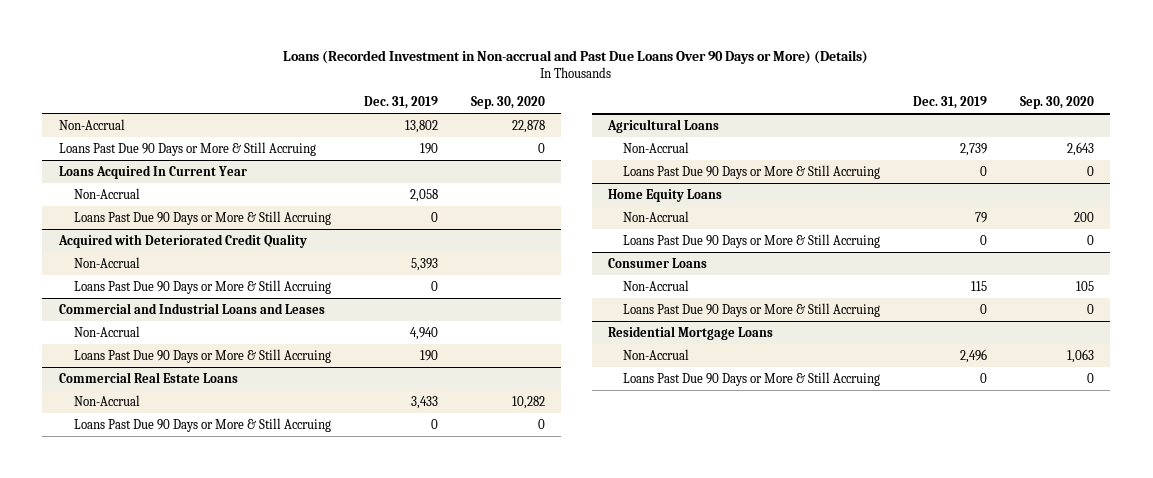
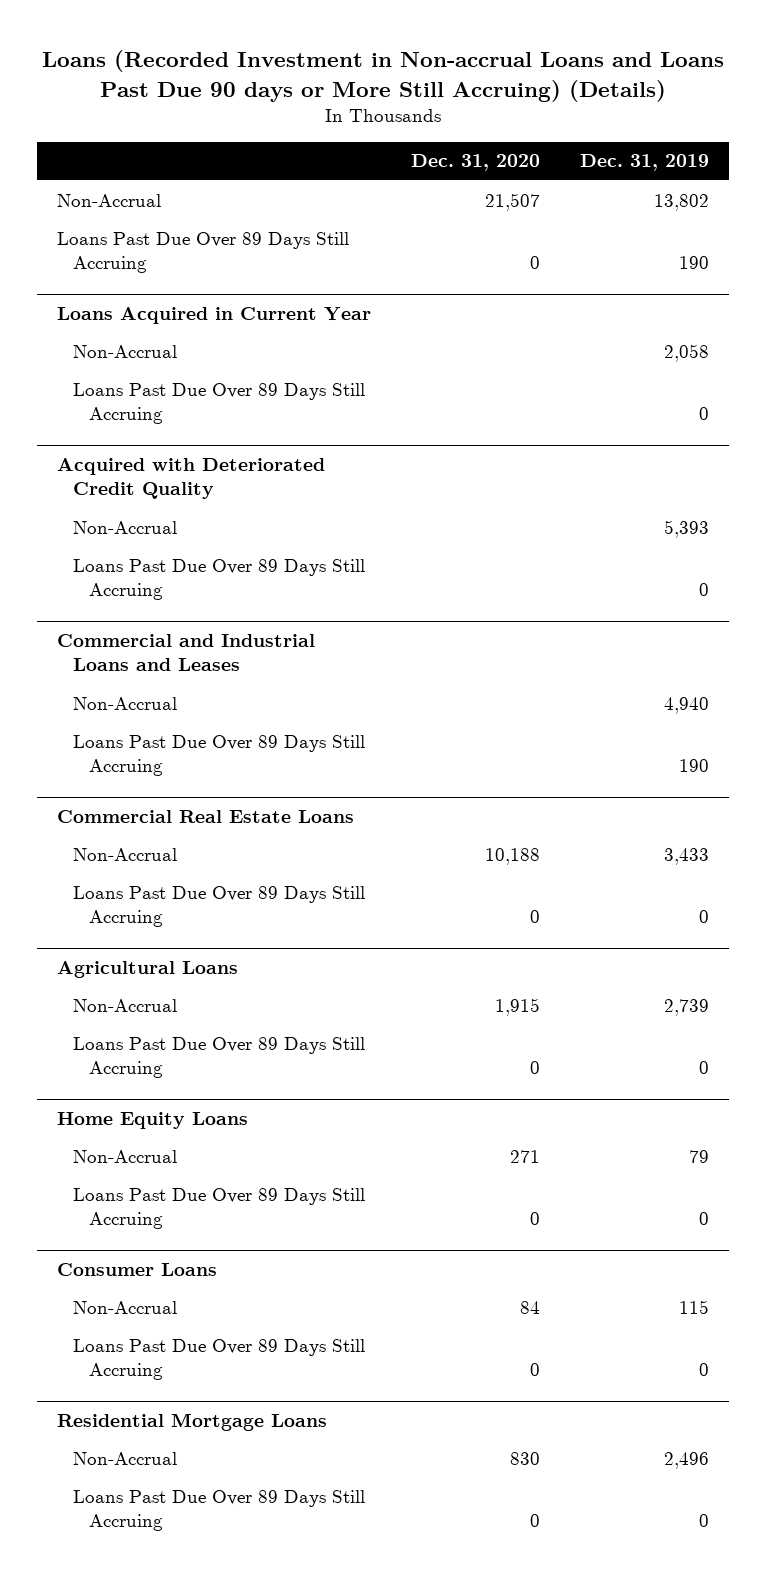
[283,50,869,65] Loans (Recorded Investment in Non-accrual and Past Due Loans Over 90 Days or More) (Details) -> [42,50,725,102] Loans (Recorded Investment in Non-accrual Loans and Loans Past Due 90 days or More Still Accruing) (Details)
[470,96,545,110] Sep. 30, 2020 -> none
none -> [411,154,541,172] Dec. 31, 2020
[58,141,316,156] Loans Past Due 90 Days or More & Still Accruing -> [57,231,350,274] Loans Past Due Over 89 Days Still Accruing
[58,164,247,179] Loans Acquired In Current Year -> [57,306,372,324] Loans Acquired in Current Year
[74,210,332,225] Loans Past Due 90 Days or More & Still Accruing -> [73,382,366,425] Loans Past Due Over 89 Days Still Accruing
[74,279,332,294] Loans Past Due 90 Days or More & Still Accruing -> [73,558,366,601] Loans Past Due Over 89 Days Still Accruing
[74,348,332,363] Loans Past Due 90 Days or More & Still Accruing -> [73,734,366,777] Loans Past Due Over 89 Days Still Accruing
[74,417,332,432] Loans Past Due 90 Days or More & Still Accruing -> [73,885,366,928] Loans Past Due Over 89 Days Still Accruing
[623,164,881,179] Loans Past Due 90 Days or More & Still Accruing -> [73,1036,366,1079] Loans Past Due Over 89 Days Still Accruing
[623,233,881,248] Loans Past Due 90 Days or More & Still Accruing -> [73,1187,366,1230] Loans Past Due Over 89 Days Still Accruing
[623,302,881,317] Loans Past Due 90 Days or More & Still Accruing -> [73,1338,366,1381] Loans Past Due Over 89 Days Still Accruing
[623,371,881,386] Loans Past Due 90 Days or More & Still Accruing -> [73,1489,366,1532] Loans Past Due Over 89 Days Still Accruing

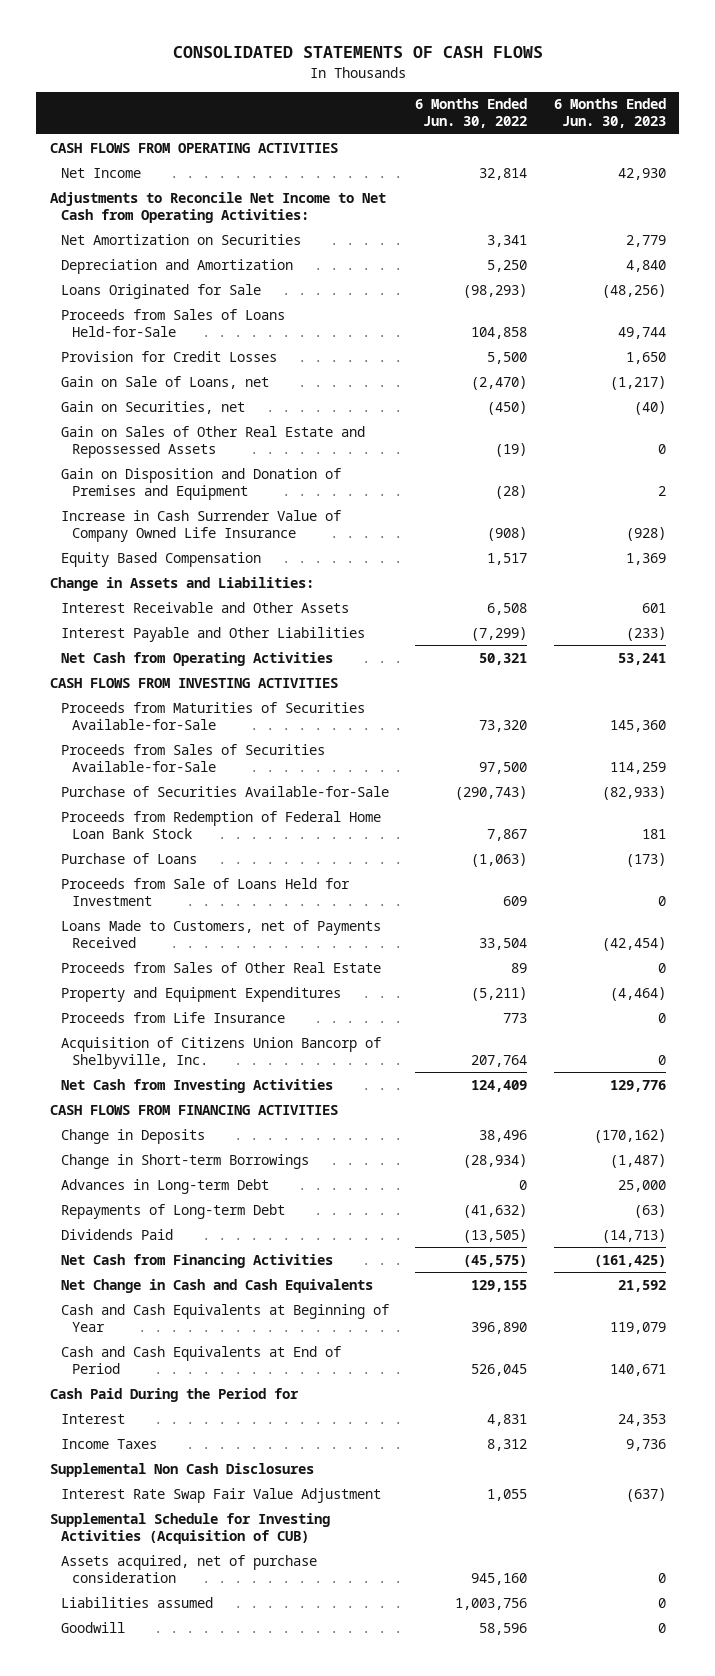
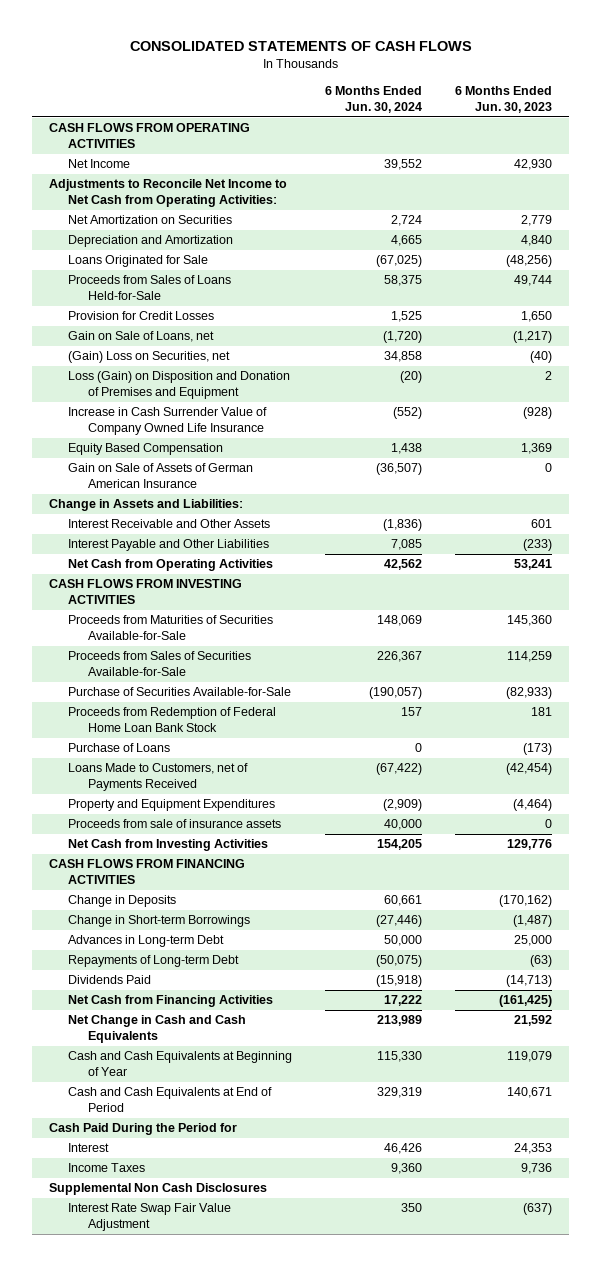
[415,98,528,129] 6 Months Ended Jun. 30, 2022 -> none
none -> [325,86,423,113] 6 Months Ended Jun. 30, 2024
[60,425,365,458] Gain on Sales of Other Real Estate and Repossessed Assets -> none
[60,400,245,414] Gain on Securities, net -> [68,351,231,364] (Gain) Loss on Securities, net
[60,467,341,500] Gain on Disposition and Donation of Premises and Equipment -> [68,371,291,400] Loss (Gain) on Disposition and Donation of Premises and Equipment
none -> [68,463,254,489] Gain on Sale of Assets of German American Insurance
[60,877,350,906] Proceeds from Sale of Loans Held for Investment -> none
[60,961,381,973] Proceeds from Sales of Other Real Estate -> none
[60,1011,285,1023] Proceeds from Life Insurance -> none
[60,1036,381,1069] Acquisition of Citizens Union Bancorp of Shelbyville, Inc. -> none
none -> [68,819,282,829] Proceeds from sale of insurance assets
[49,1512,330,1544] Supplemental Schedule for Investing Activities (Acquisition of CUB) -> none
[60,1554,317,1583] Assets acquired, net of purchase consideration -> none
[60,1596,213,1608] Liabilities assumed -> none
[60,1621,125,1633] Goodwill -> none

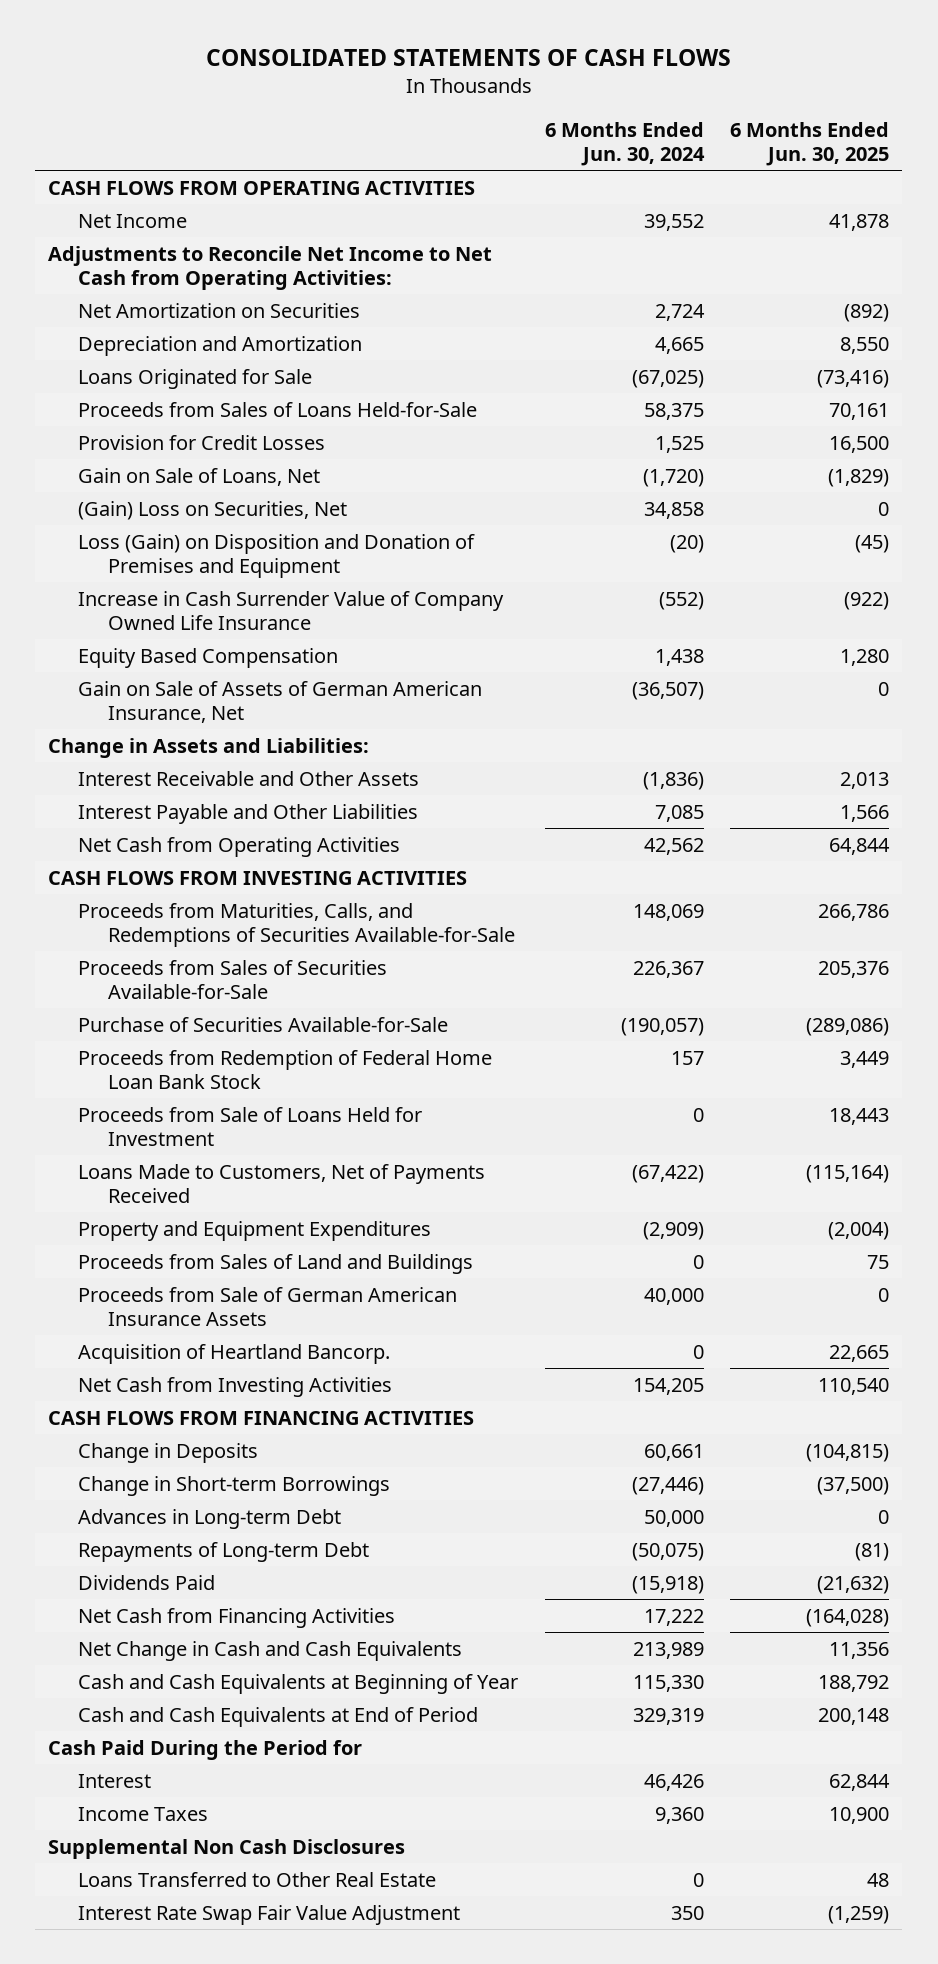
[455,86,553,113] 6 Months Ended Jun. 30, 2023 -> none
none -> [730,121,890,166] 6 Months Ended Jun. 30, 2025
[68,331,215,343] Gain on Sale of Loans, net -> [78,467,321,486] Gain on Sale of Loans, Net
[68,351,231,364] (Gain) Loss on Securities, net -> [78,500,348,520] (Gain) Loss on Securities, Net
[68,463,254,489] Gain on Sale of Assets of German American Insurance -> [78,680,483,723] Gain on Sale of Assets of German American Insurance, Net
[68,615,274,641] Proceeds from Maturities of Securities Available-for-Sale -> [78,902,516,947] Proceeds from Maturities, Calls, and Redemptions of Securities Available-for-Sale
[68,743,171,753] Purchase of Loans -> none
none -> [78,1106,423,1146] Proceeds from Sale of Loans Held for Investment
[68,763,249,792] Loans Made to Customers, net of Payments Received -> [78,1163,486,1203] Loans Made to Customers, Net of Payments Received
none -> [78,1253,474,1274] Proceeds from Sales of Land and Buildings
[68,819,282,829] Proceeds from sale of insurance assets -> [78,1286,458,1326] Proceeds from Sale of German American Insurance Assets
none -> [78,1343,391,1364] Acquisition of Heartland Bancorp.
none -> [78,1871,437,1887] Loans Transferred to Other Real Estate

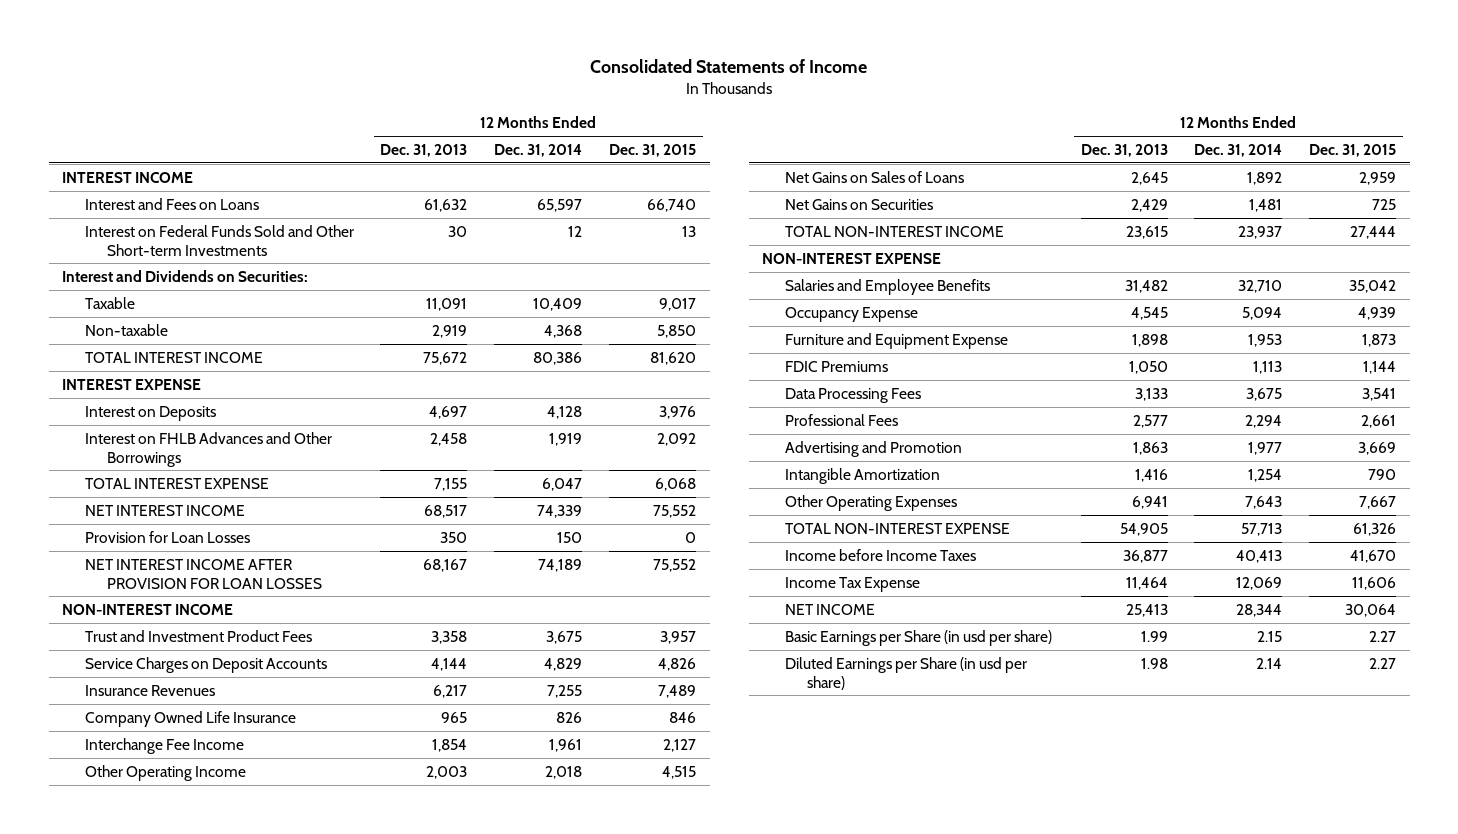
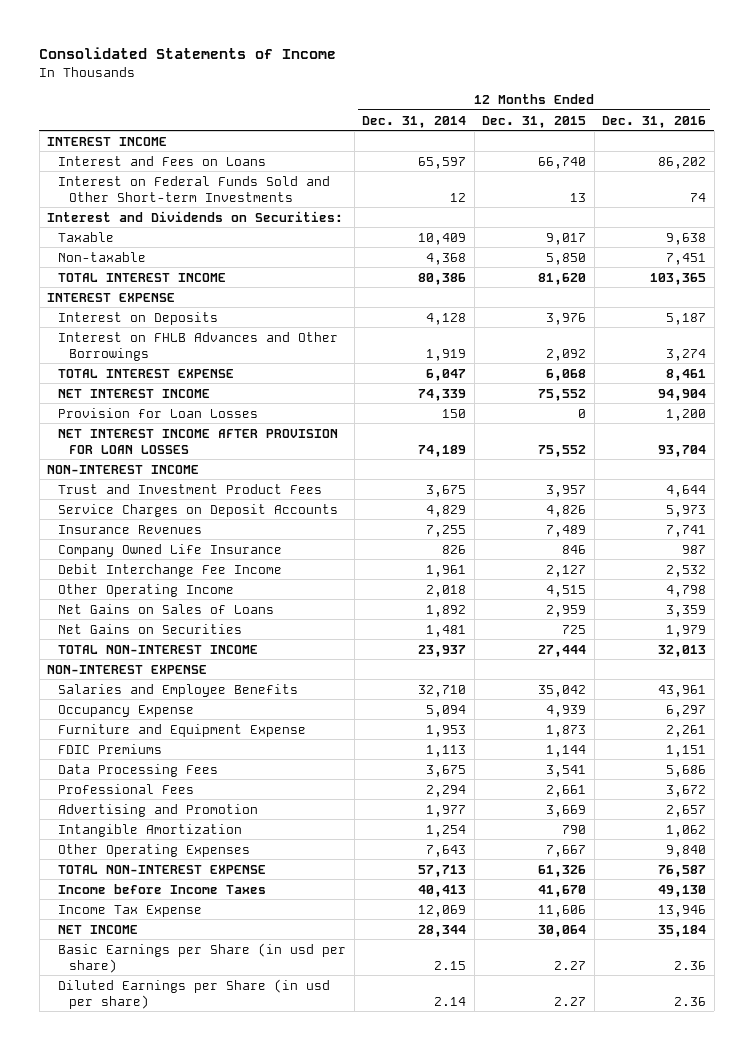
[380,144,468,158] Dec. 31, 2013 -> none
none -> [602,115,707,128] Dec. 31, 2016
[84,737,244,754] Interchange Fee Income -> [58,563,283,577] Debit Interchange Fee Income

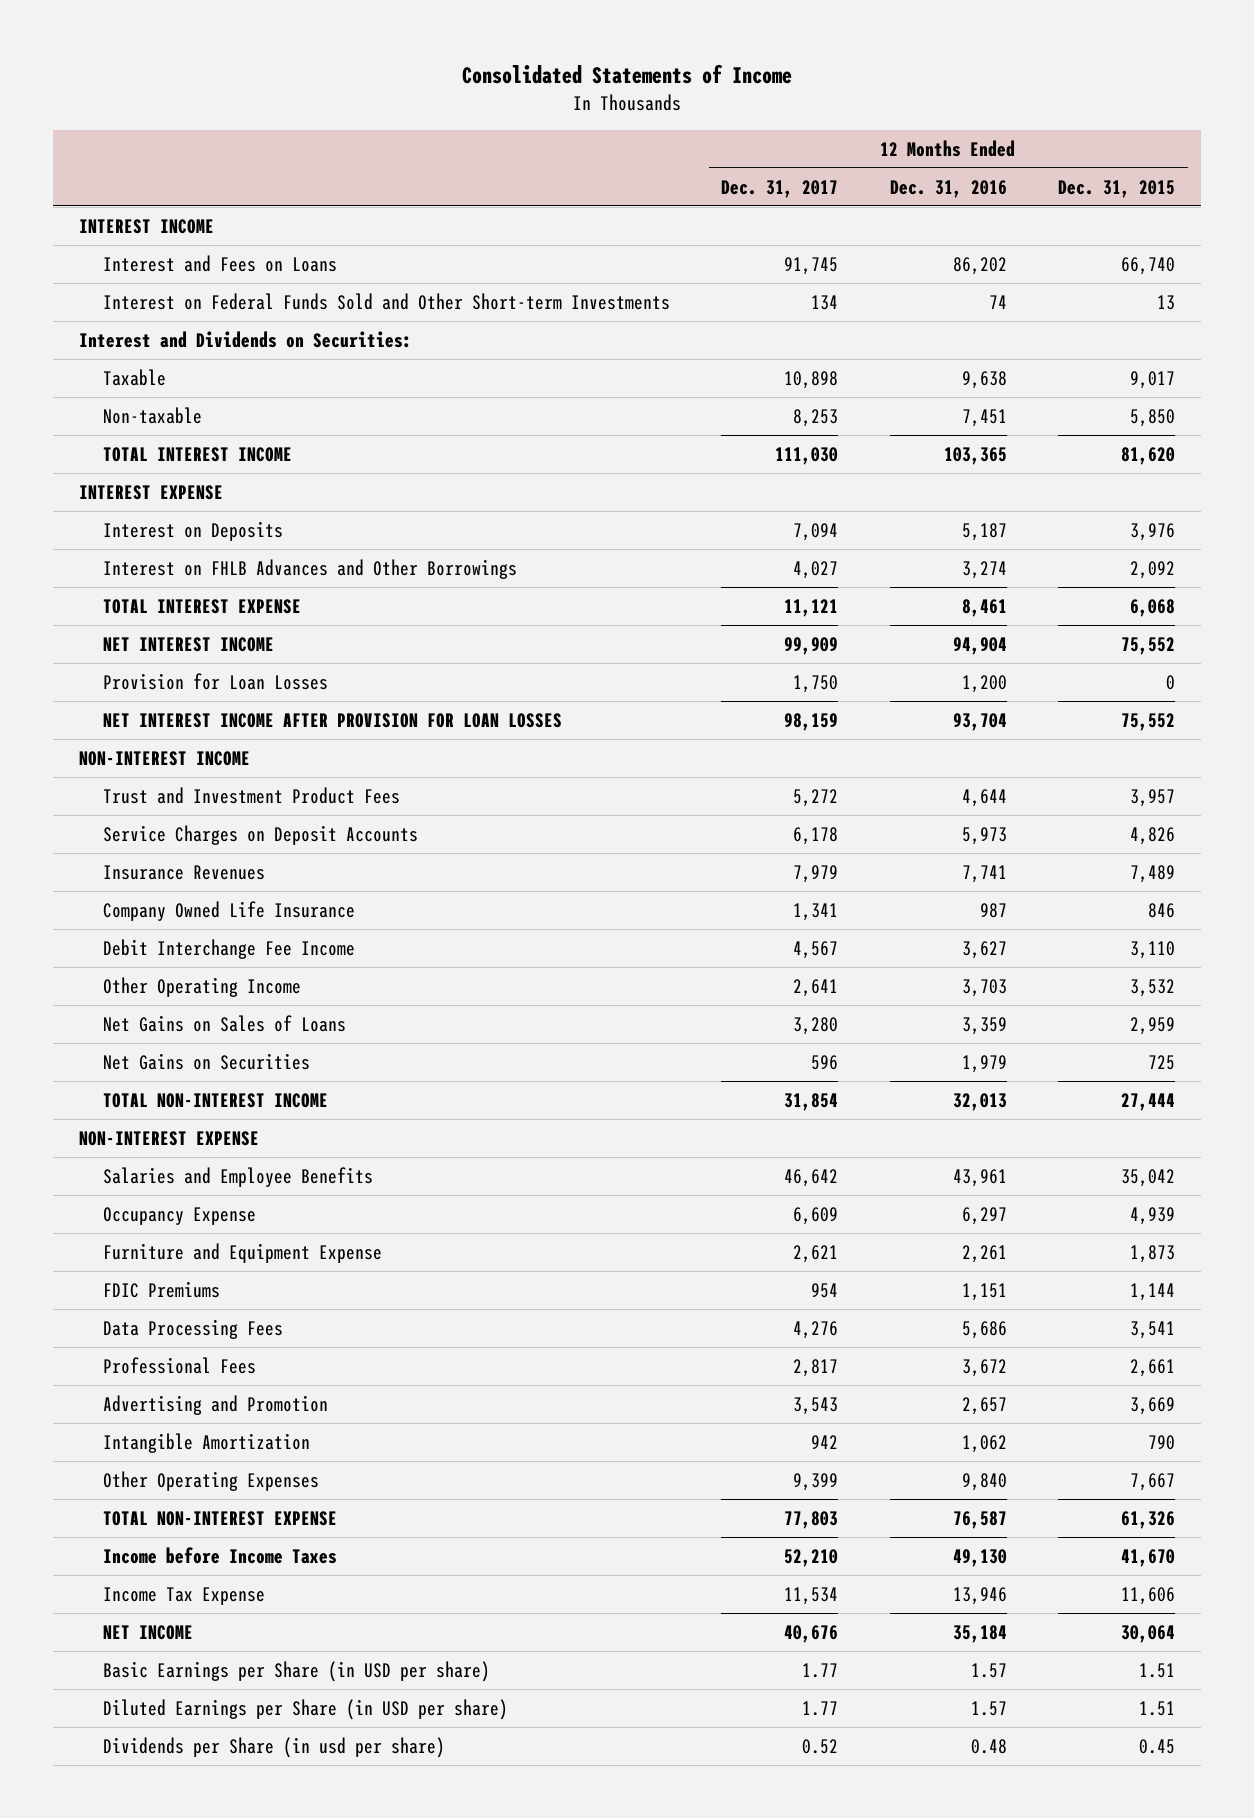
[362,115,467,128] Dec. 31, 2014 -> none
none -> [721,179,839,198] Dec. 31, 2017
[546,564,587,577] 2,127 -> [1130,940,1176,959] 3,110
[666,564,707,577] 2,532 -> [961,940,1007,959] 3,627
[546,584,587,597] 4,515 -> [1130,978,1176,997] 3,532
[666,584,707,597] 4,798 -> [961,978,1007,997] 3,703
[58,942,347,973] Basic Earnings per Share (in usd per share) -> [102,1660,490,1682] Basic Earnings per Share (in USD per share)
[554,960,587,970] 2.27 -> [1139,1662,1176,1678] 1.51
[674,960,707,970] 2.36 -> [970,1662,1007,1678] 1.57
[58,978,331,1009] Diluted Earnings per Share (in usd per share) -> [102,1698,508,1720] Diluted Earnings per Share (in USD per share)
[554,996,587,1006] 2.27 -> [1139,1700,1176,1716] 1.51
[674,996,707,1006] 2.36 -> [970,1700,1007,1716] 1.57
none -> [102,1736,445,1758] Dividends per Share (in usd per share)

